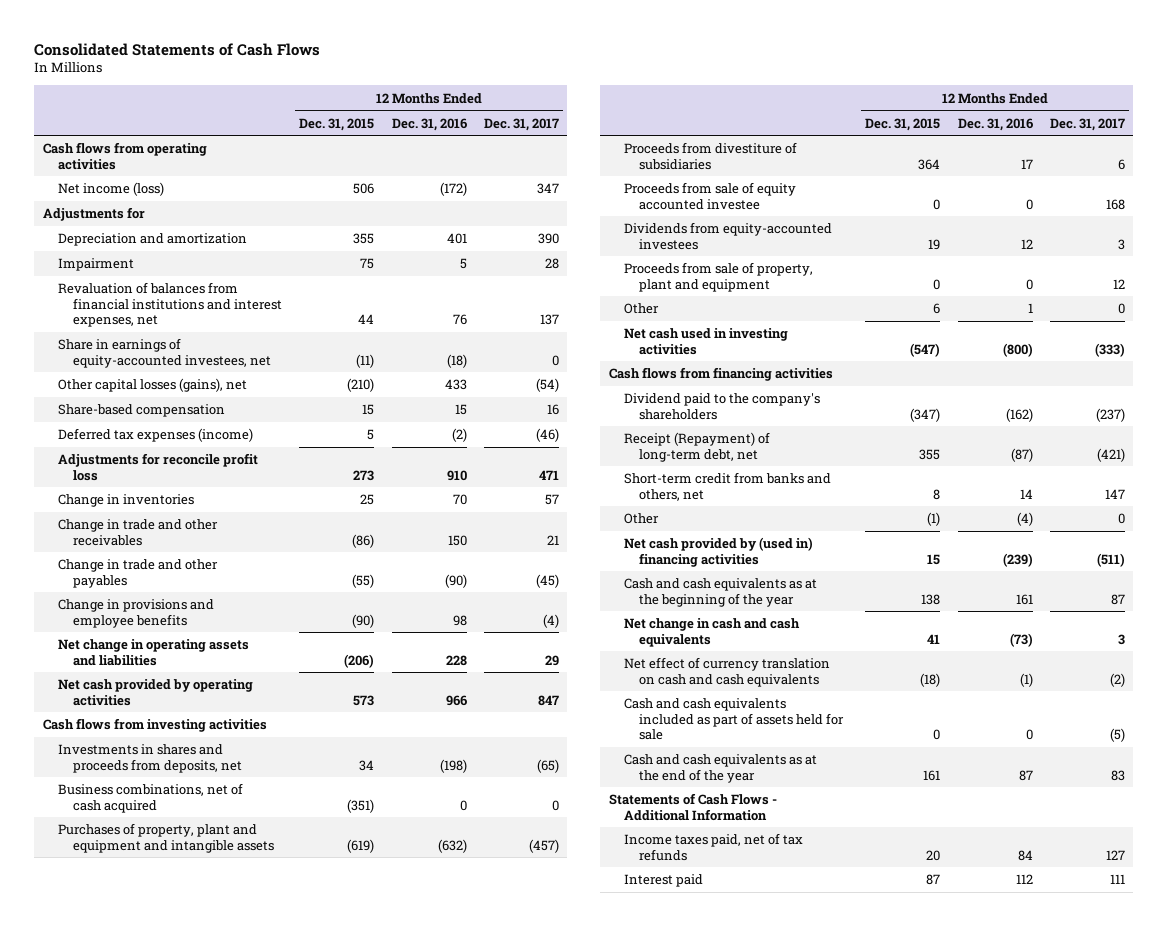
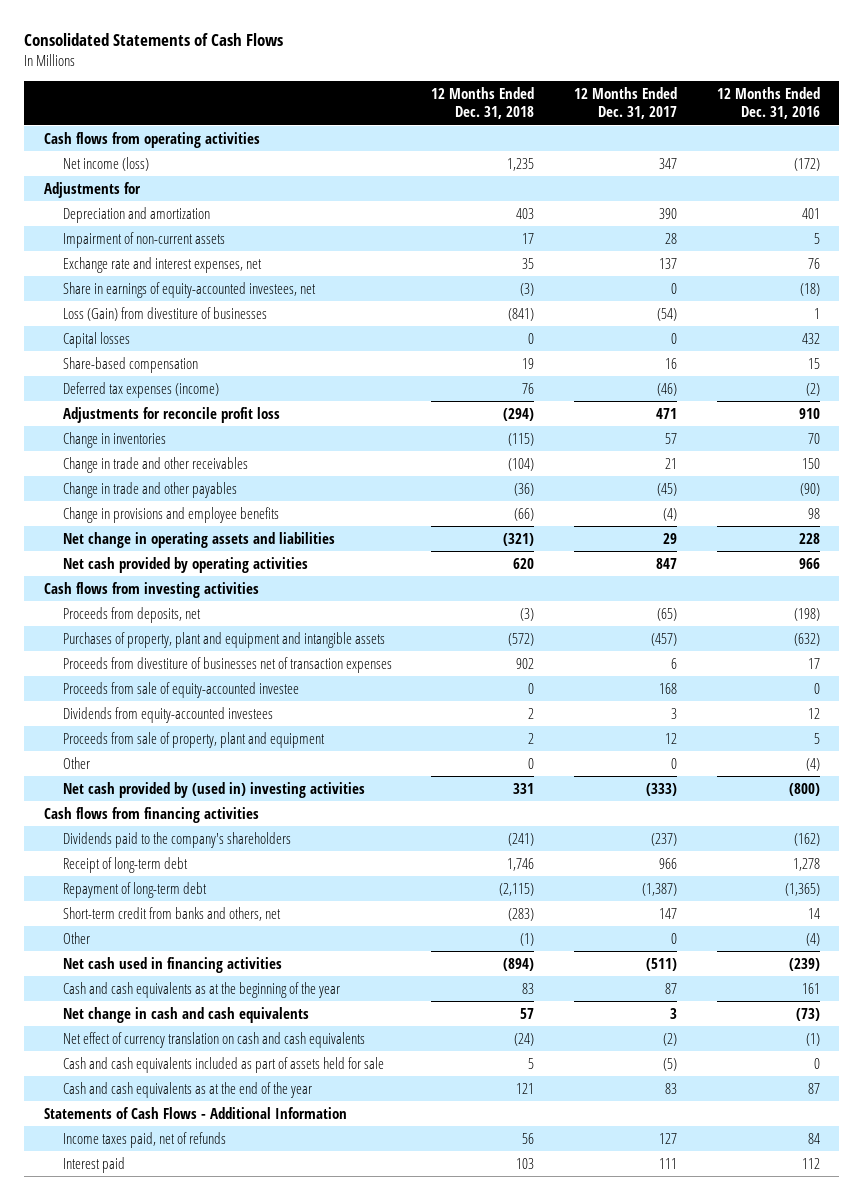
[299,117,375,131] Dec. 31, 2015 -> none
none -> [431,86,535,120] 12 Months Ended Dec. 31, 2018
[57,258,134,272] Impairment -> [62,231,225,248] Impairment of non-current assets
[57,282,283,328] Revaluation of balances from financial institutions and interest expenses, net -> [62,256,262,273] Exchange rate and interest expenses, net
[57,378,247,393] Other capital losses (gains), net -> none
none -> [62,306,267,321] Loss (Gain) from divestiture of businesses
none -> [62,331,130,348] Capital losses
[57,783,243,813] Business combinations, net of cash acquired -> none
[57,744,243,773] Investments in shares and proceeds from deposits, net -> [62,606,201,623] Proceeds from deposits, net
[624,142,798,170] Proceeds from divestiture of subsidiaries -> [62,656,392,673] Proceeds from divestiture of businesses net of transaction expenses
[624,182,797,210] Proceeds from sale of equity accounted investee -> [62,681,299,698] Proceeds from sale of equity-accounted investee
[1025,278,1033,290] 0 -> [813,732,820,744] 5
[1027,303,1033,314] 1 -> [805,757,820,771] (4)
[624,328,789,355] Net cash used in investing activities -> [62,781,365,798] Net cash provided by (used in) investing activities
[624,393,821,420] Dividend paid to the company's shareholders -> [62,831,291,848] Dividends paid to the company's shareholders
[624,432,771,462] Receipt (Repayment) of long-term debt, net -> [62,856,188,873] Receipt of long-term debt
[1010,447,1033,462] (87) -> [792,857,820,871] 1,278
[1096,447,1125,462] (421) -> [658,857,677,869] 966
none -> [62,881,207,898] Repayment of long-term debt
[624,537,814,567] Net cash provided by (used in) financing activities -> [62,956,282,973] Net cash used in financing activities
[624,833,804,861] Income taxes paid, net of tax refunds -> [62,1131,226,1148] Income taxes paid, net of refunds

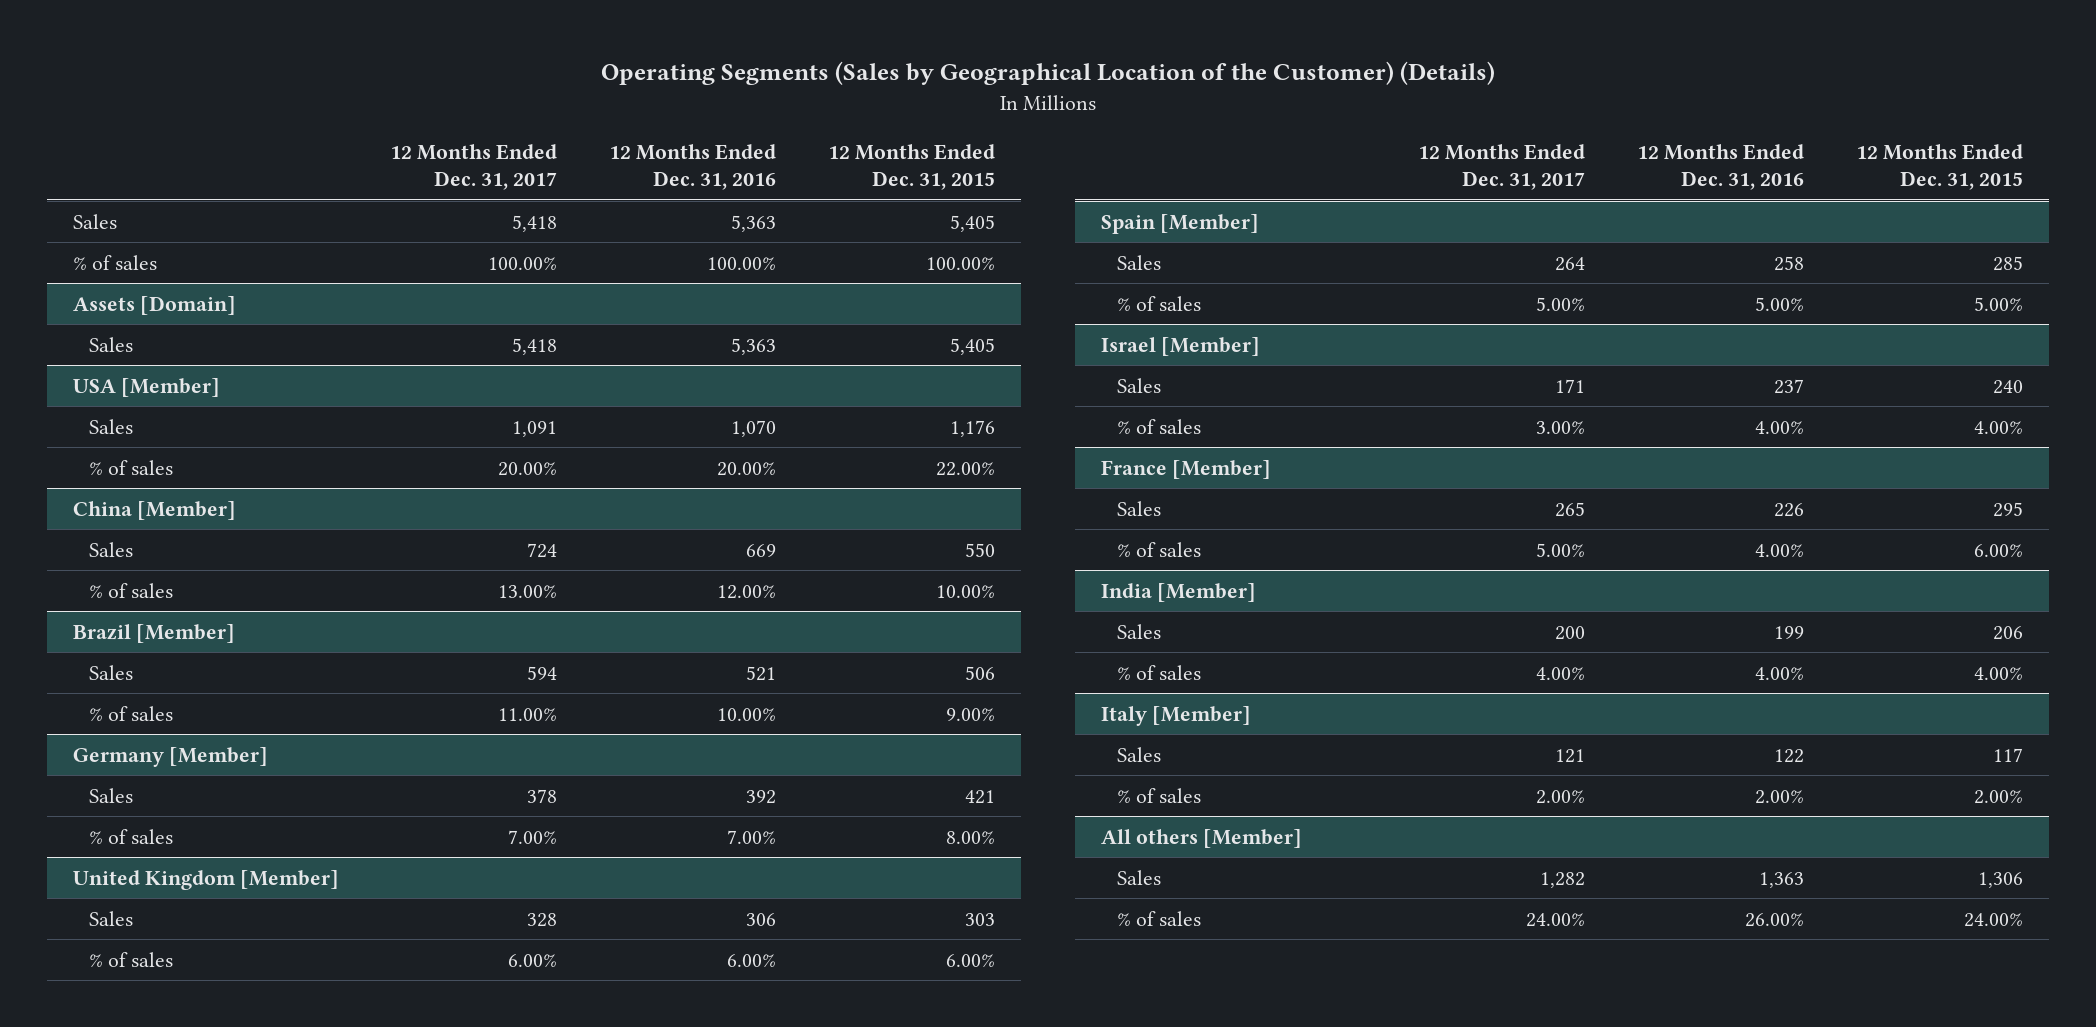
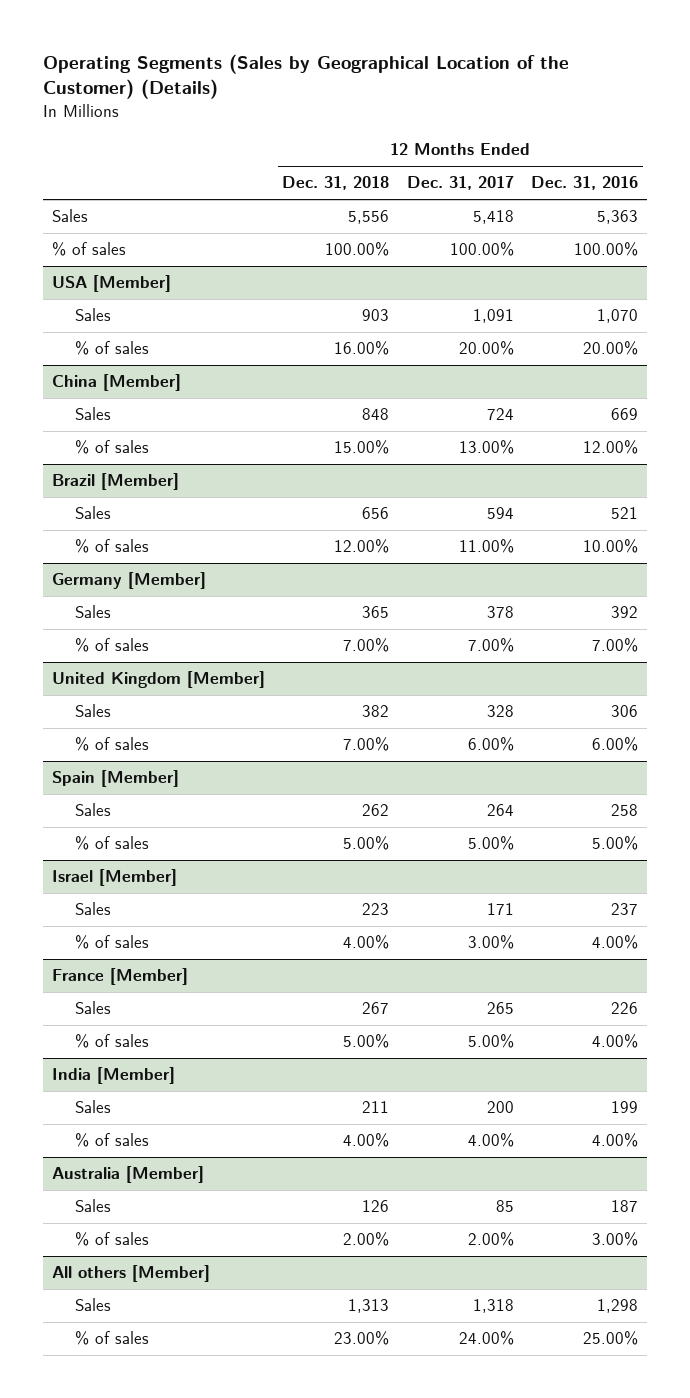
[827,143,995,191] 12 Months Ended Dec. 31, 2015 -> none
none -> [282,176,390,191] Dec. 31, 2018
[72,295,236,315] Assets [Domain] -> none
[88,336,133,352] Sales -> none
[1100,705,1251,726] Italy [Member] -> none
none -> [52,1166,205,1184] Australia [Member]
[1555,748,1586,763] 121 -> [495,1200,514,1213] 85
[1774,748,1805,763] 122 -> [611,1200,639,1213] 187
[1755,789,1805,804] 2.00% -> [592,1232,639,1247] 3.00%
[1540,871,1586,888] 1,282 -> [472,1299,514,1314] 1,318
[1759,871,1805,888] 1,363 -> [597,1299,639,1314] 1,298
[1745,912,1805,927] 26.00% -> [583,1331,639,1346] 25.00%

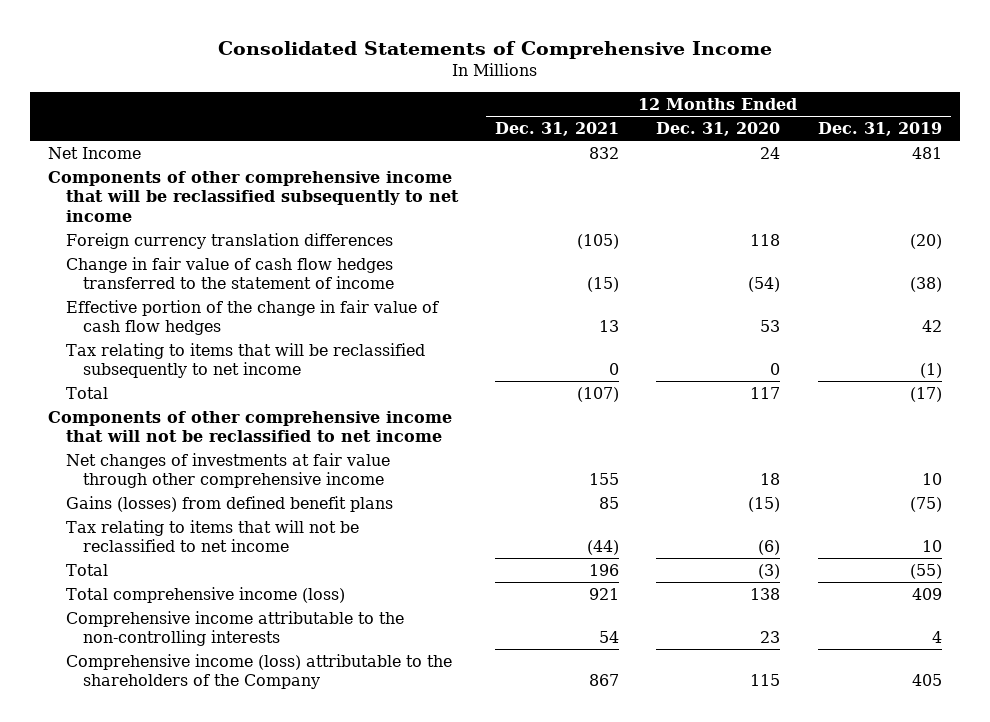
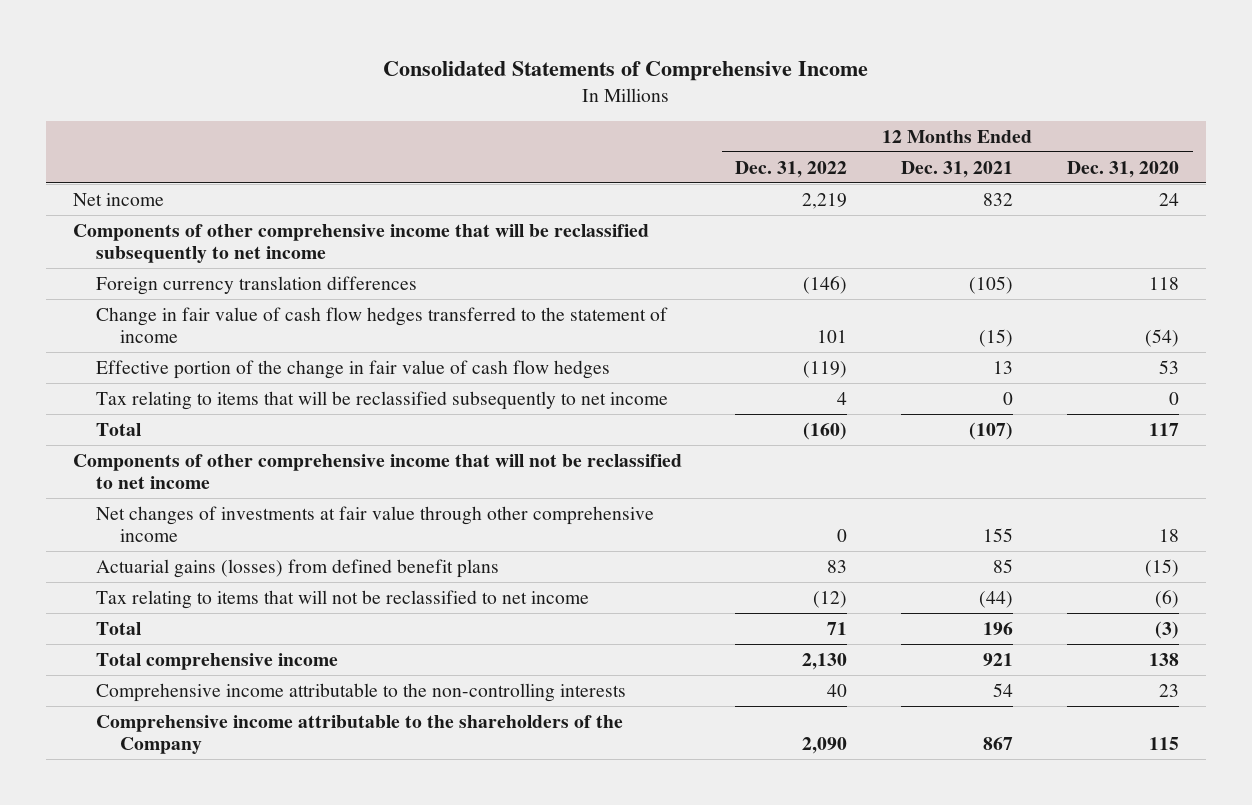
[817,122,942,137] Dec. 31, 2019 -> none
none -> [735,160,848,178] Dec. 31, 2022
[48,146,142,159] Net Income -> [72,192,164,206] Net income
[65,495,393,512] Gains (losses) from defined benefit plans -> [96,558,500,578] Actuarial gains (losses) from defined benefit plans
[65,586,345,603] Total comprehensive income (loss) -> [96,652,339,670] Total comprehensive income
[65,653,452,690] Comprehensive income (loss) attributable to the shareholders of the Company -> [96,714,624,755] Comprehensive income attributable to the shareholders of the Company

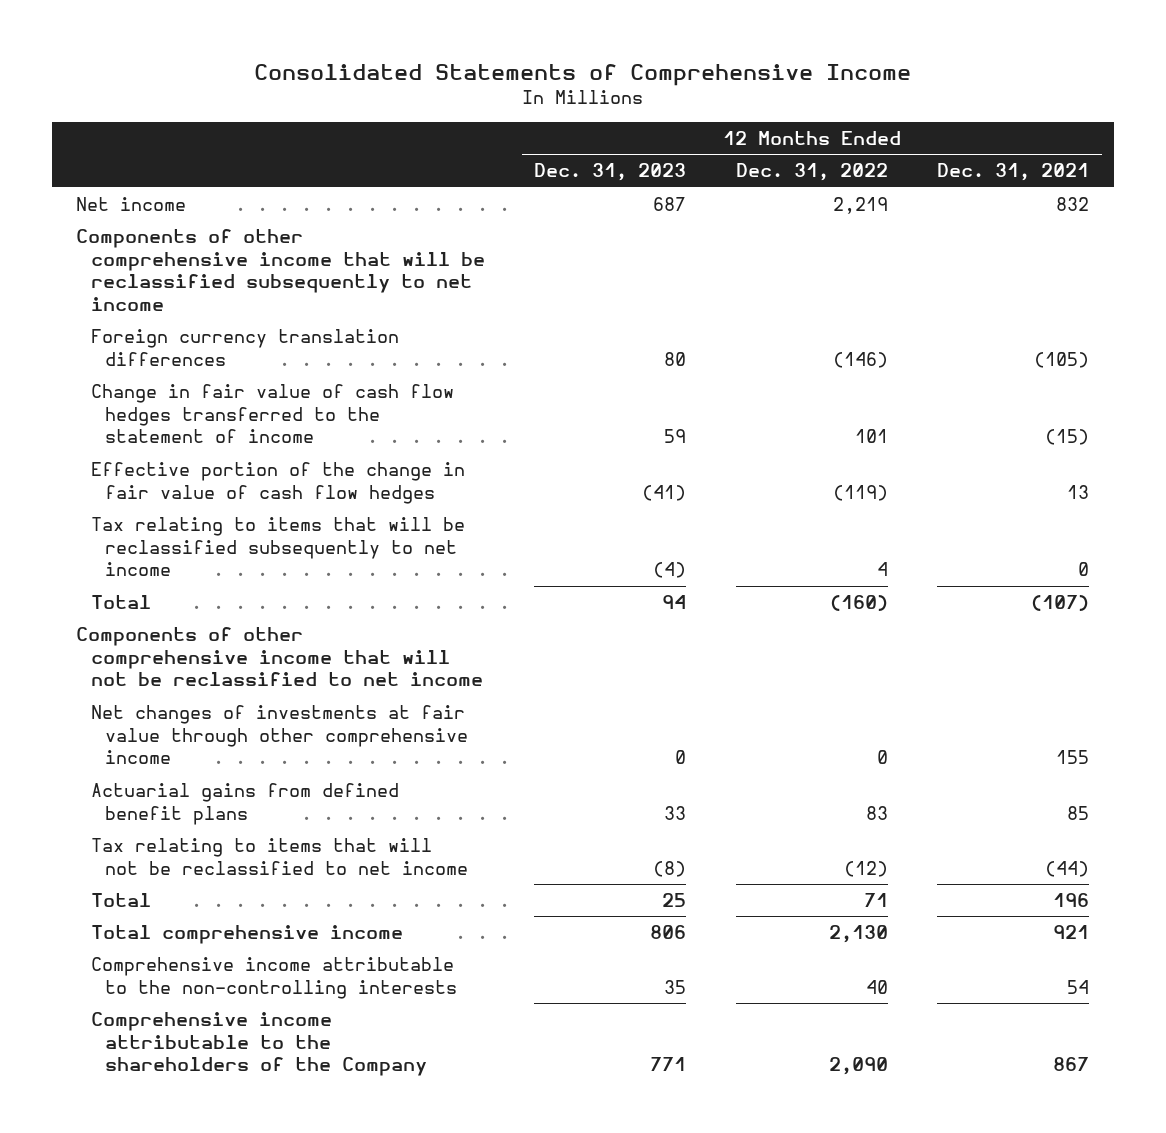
[1067,160,1180,178] Dec. 31, 2020 -> none
none -> [534,163,687,182] Dec. 31, 2023
[96,558,500,578] Actuarial gains (losses) from defined benefit plans -> [90,782,399,825] Actuarial gains from defined benefit plans

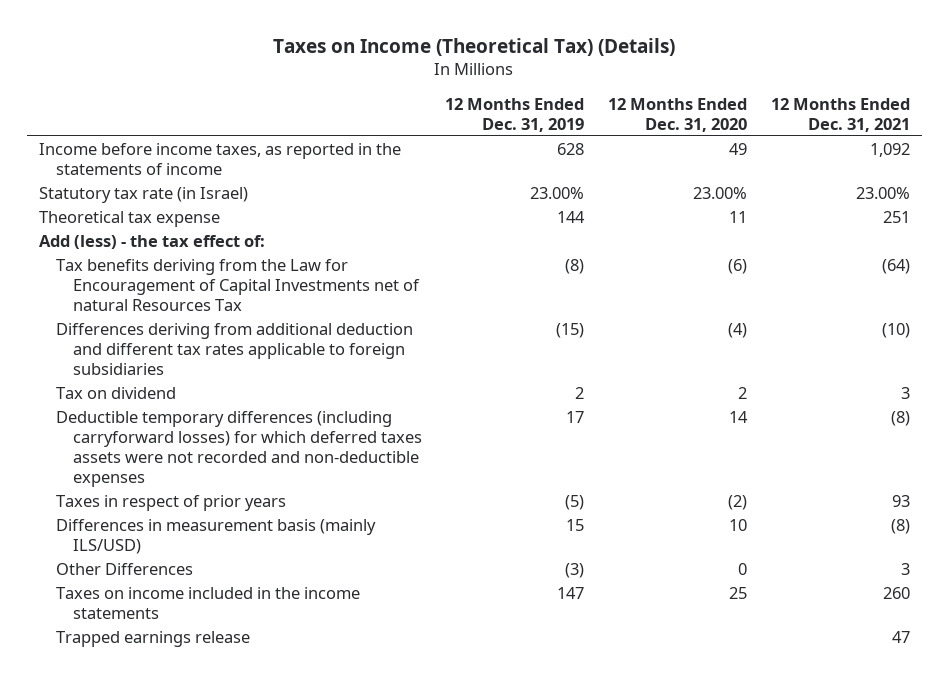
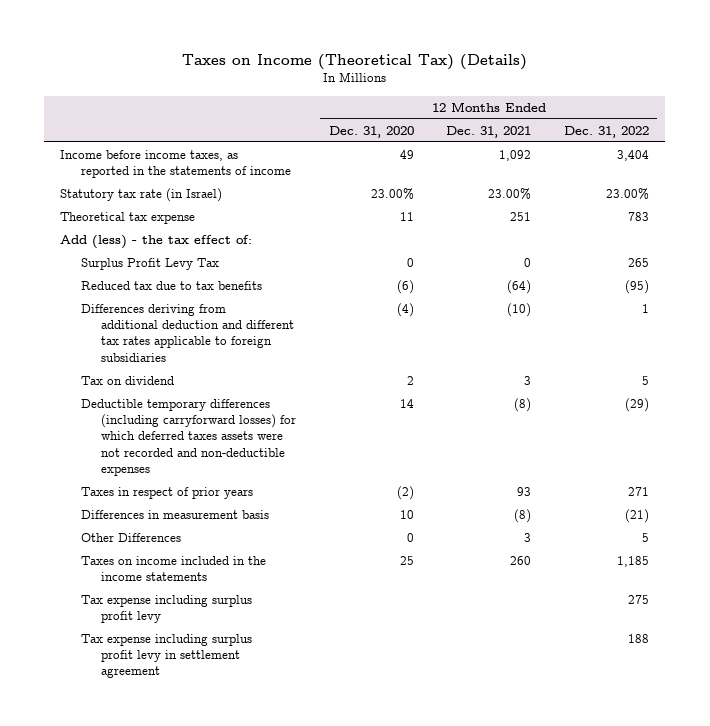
[445,97,585,132] 12 Months Ended Dec. 31, 2019 -> none
none -> [564,125,650,138] Dec. 31, 2022
none -> [80,258,219,271] Surplus Profit Levy Tax
[55,259,420,311] Tax benefits deriving from the Law for Encouragement of Capital Investments net of natural Resources Tax -> [80,281,262,291] Reduced tax due to tax benefits
[55,519,376,555] Differences in measurement basis (mainly ILS/USD) -> [80,510,269,520] Differences in measurement basis
[55,631,250,648] Trapped earnings release -> none
none -> [80,595,252,624] Tax expense including surplus profit levy
none -> [80,634,252,679] Tax expense including surplus profit levy in settlement agreement

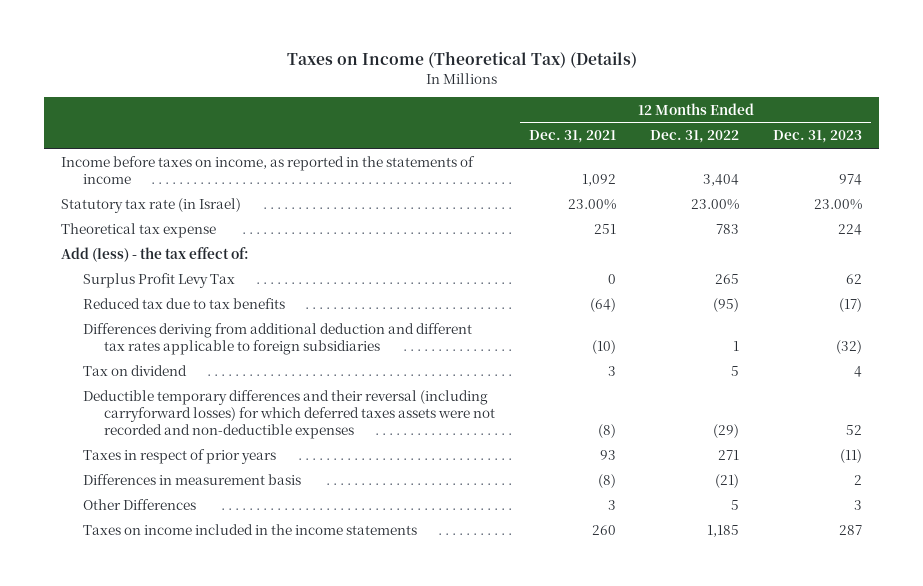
[328,125,414,138] Dec. 31, 2020 -> none
none -> [773,130,863,144] Dec. 31, 2023
[60,150,291,179] Income before income taxes, as reported in the statements of income -> [61,155,476,184] Income before taxes on income, as reported in the statements of income
[80,399,296,476] Deductible temporary differences (including carryforward losses) for which deferred taxes assets were not recorded and non-deductible expenses -> [82,389,495,439] Deductible temporary differences and their reversal (including carryforward losses) for which deferred taxes assets were not recorded and non-deductible expenses
[80,595,252,624] Tax expense including surplus profit levy -> none
[80,634,252,679] Tax expense including surplus profit levy in settlement agreement -> none

